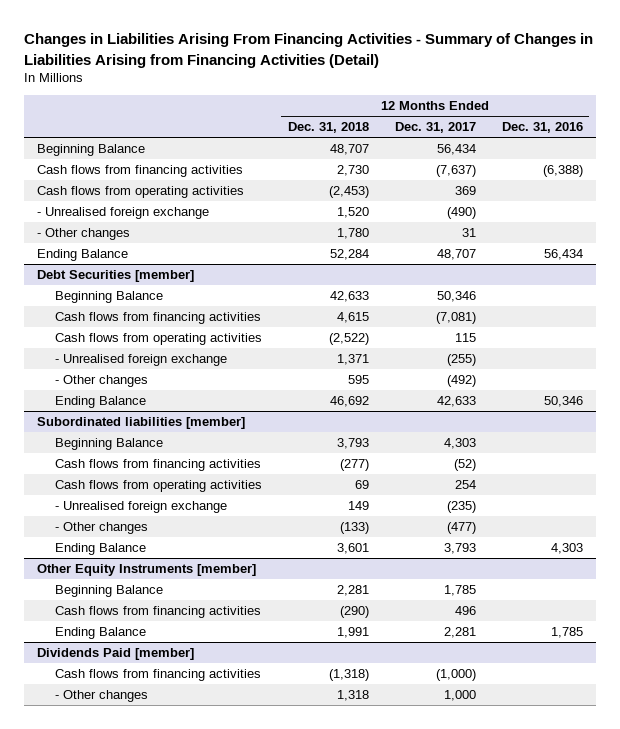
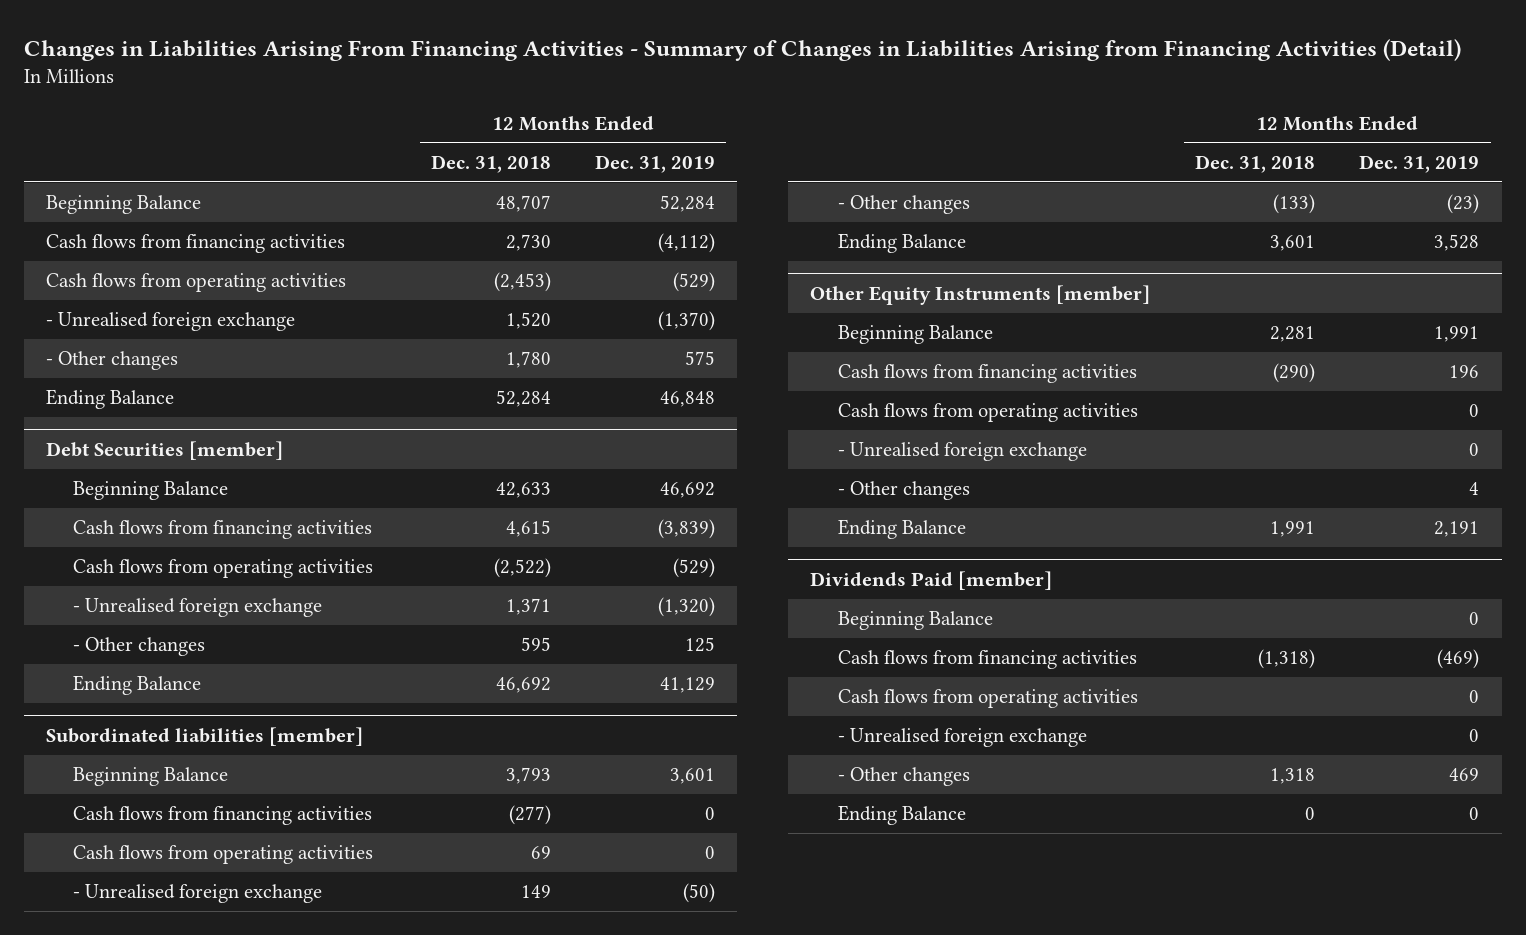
[394,122,476,134] Dec. 31, 2017 -> none
[501,122,583,134] Dec. 31, 2016 -> none
none -> [595,154,716,173] Dec. 31, 2019
none -> [837,403,1138,423] Cash flows from operating activities
none -> [837,442,1087,462] - Unrealised foreign exchange
none -> [837,481,970,501] - Other changes
none -> [837,611,993,631] Beginning Balance
none -> [837,689,1138,709] Cash flows from operating activities
none -> [837,728,1087,748] - Unrealised foreign exchange
none -> [837,805,966,826] Ending Balance

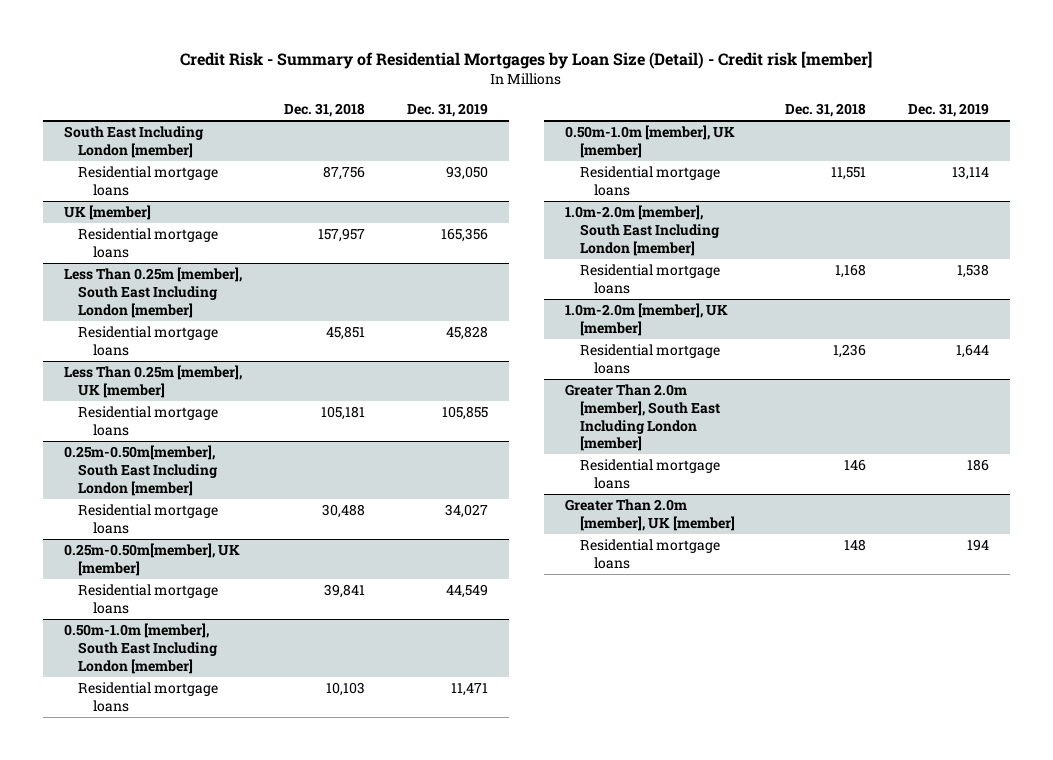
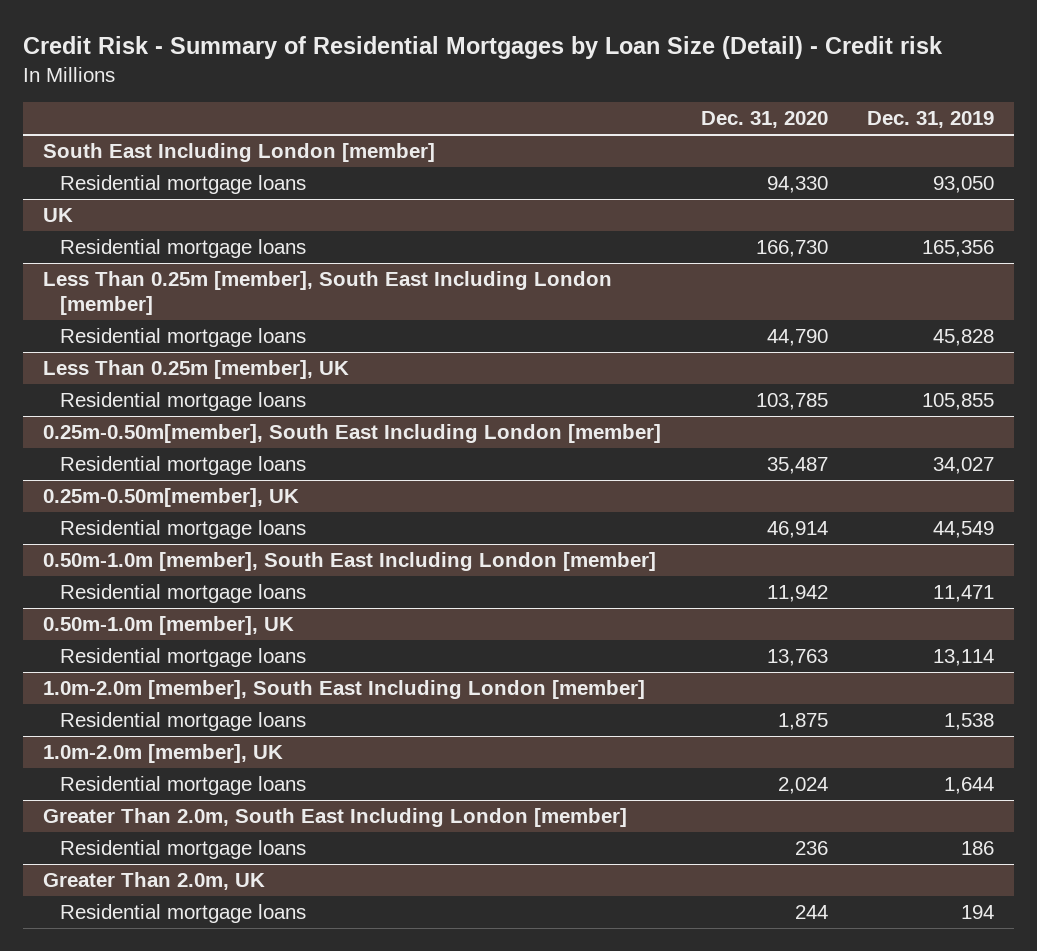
[180,50,873,69] Credit Risk - Summary of Residential Mortgages by Loan Size (Detail) - Credit risk [member] -> [22,36,943,60] Credit Risk - Summary of Residential Mortgages by Loan Size (Detail) - Credit risk
[283,102,365,117] Dec. 31, 2018 -> none
none -> [700,111,828,129] Dec. 31, 2020
[63,205,151,221] UK [member] -> [42,207,73,222] UK
[63,365,242,398] Less Than 0.25m [member], UK [member] -> [42,359,349,379] Less Than 0.25m [member], UK
[63,543,240,576] 0.25m-0.50m[member], UK [member] -> [42,487,299,507] 0.25m-0.50m[member], UK
[565,125,736,158] 0.50m-1.0m [member], UK [member] -> [42,615,294,635] 0.50m-1.0m [member], UK
[565,303,729,336] 1.0m-2.0m [member], UK [member] -> [42,743,283,763] 1.0m-2.0m [member], UK
[565,384,720,452] Greater Than 2.0m [member], South East Including London [member] -> [42,807,627,827] Greater Than 2.0m, South East Including London [member]
[565,499,735,531] Greater Than 2.0m [member], UK [member] -> [42,871,265,890] Greater Than 2.0m, UK

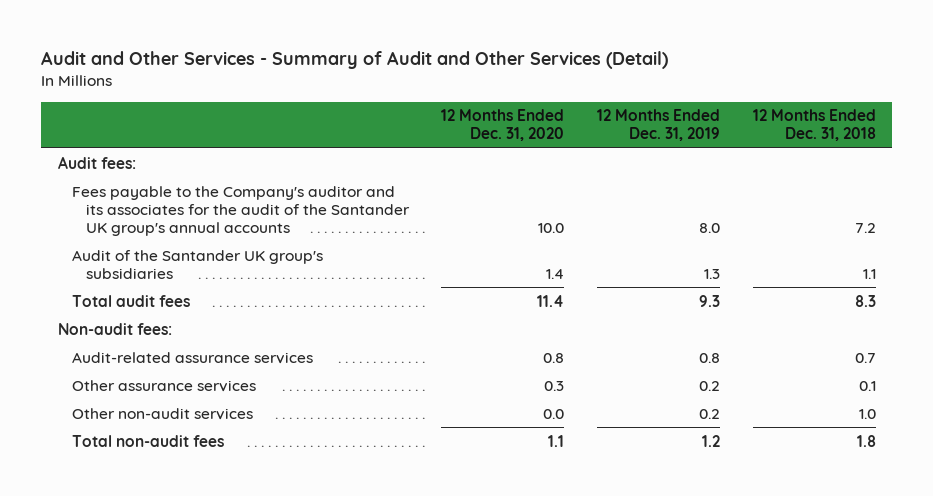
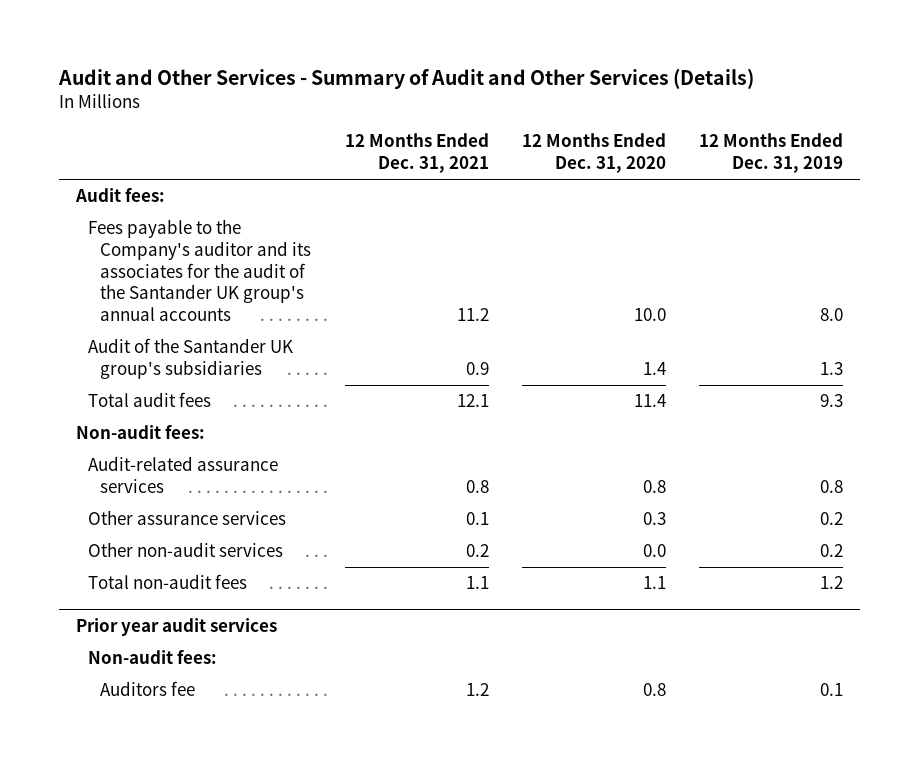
[41,51,669,70] Audit and Other Services - Summary of Audit and Other Services (Detail) -> [58,68,755,90] Audit and Other Services - Summary of Audit and Other Services (Details)
[752,109,876,142] 12 Months Ended Dec. 31, 2018 -> none
none -> [344,133,489,174] 12 Months Ended Dec. 31, 2021
none -> [75,618,277,637] Prior year audit services
none -> [87,650,217,665] Non-audit fees:
none -> [100,681,196,697] Auditors fee

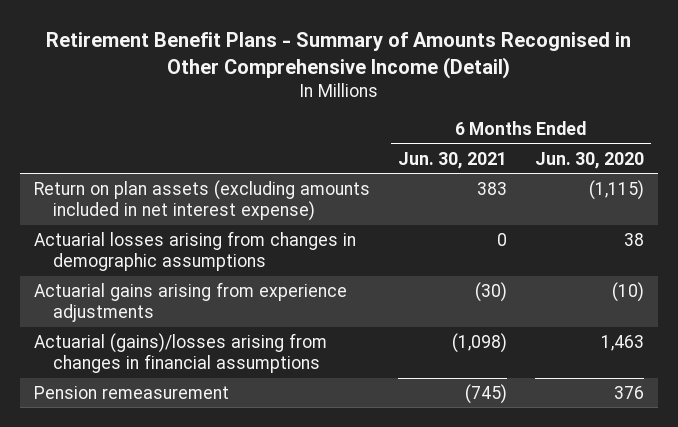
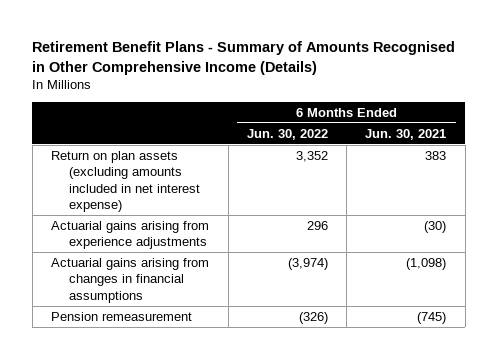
[45,31,631,79] Retirement Benefit Plans - Summary of Amounts Recognised in Other Comprehensive Income (Detail) -> [32,41,456,76] Retirement Benefit Plans - Summary of Amounts Recognised in Other Comprehensive Income (Details)
[535,151,645,169] Jun. 30, 2020 -> none
none -> [246,128,328,140] Jun. 30, 2022
[33,230,356,272] Actuarial losses arising from changes in demographic assumptions -> none
[33,332,327,374] Actuarial (gains)/losses arising from changes in financial assumptions -> [51,257,210,303] Actuarial gains arising from changes in financial assumptions

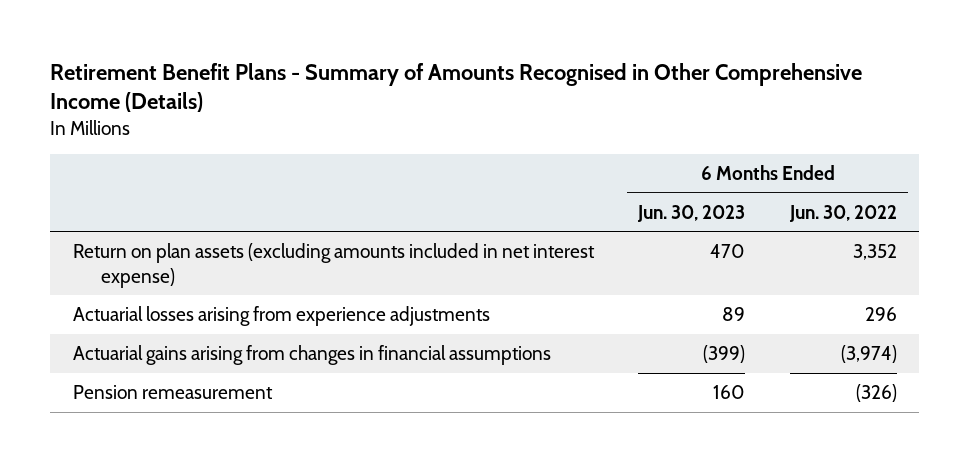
[365,128,447,140] Jun. 30, 2021 -> none
none -> [637,204,746,222] Jun. 30, 2023
[51,220,210,250] Actuarial gains arising from experience adjustments -> [72,305,490,326] Actuarial losses arising from experience adjustments

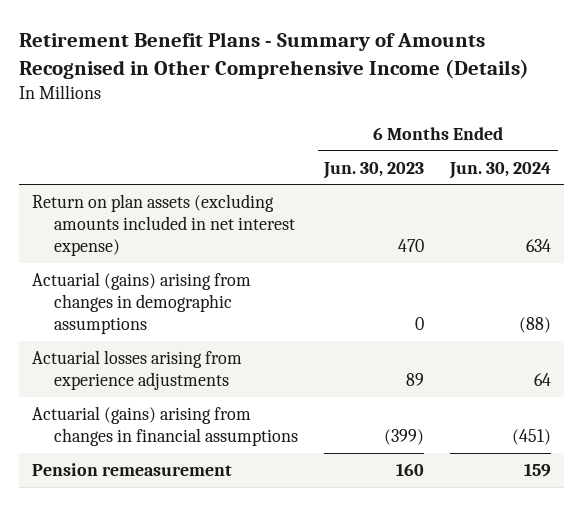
[788,204,897,222] Jun. 30, 2022 -> none
none -> [449,161,552,179] Jun. 30, 2024
none -> [31,272,251,334] Actuarial (gains) arising from changes in demographic assumptions
[72,344,551,365] Actuarial gains arising from changes in financial assumptions -> [31,406,299,446] Actuarial (gains) arising from changes in financial assumptions

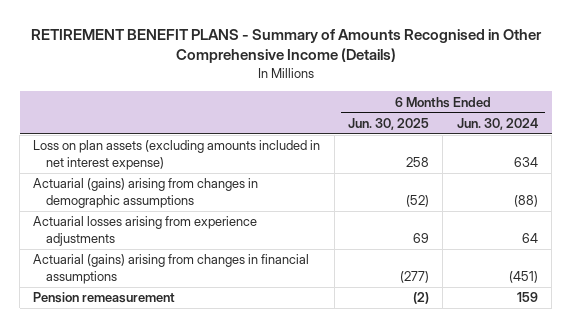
[18,31,529,79] Retirement Benefit Plans - Summary of Amounts Recognised in Other Comprehensive Income (Details) -> [30,28,542,64] RETIREMENT BENEFIT PLANS - Summary of Amounts Recognised in Other Comprehensive Income (Details)
[323,161,425,179] Jun. 30, 2023 -> none
none -> [348,117,430,130] Jun. 30, 2025
[31,194,296,256] Return on plan assets (excluding amounts included in net interest expense) -> [33,140,321,171] Loss on plan assets (excluding amounts included in net interest expense)

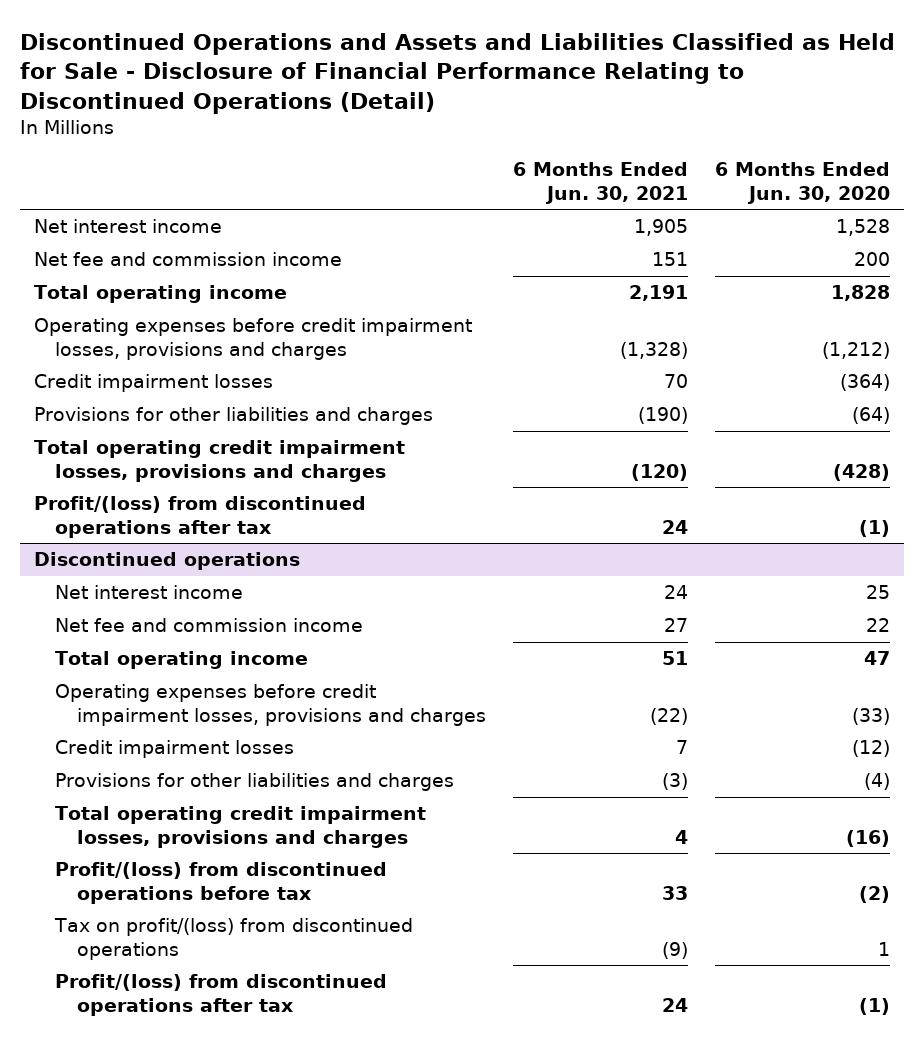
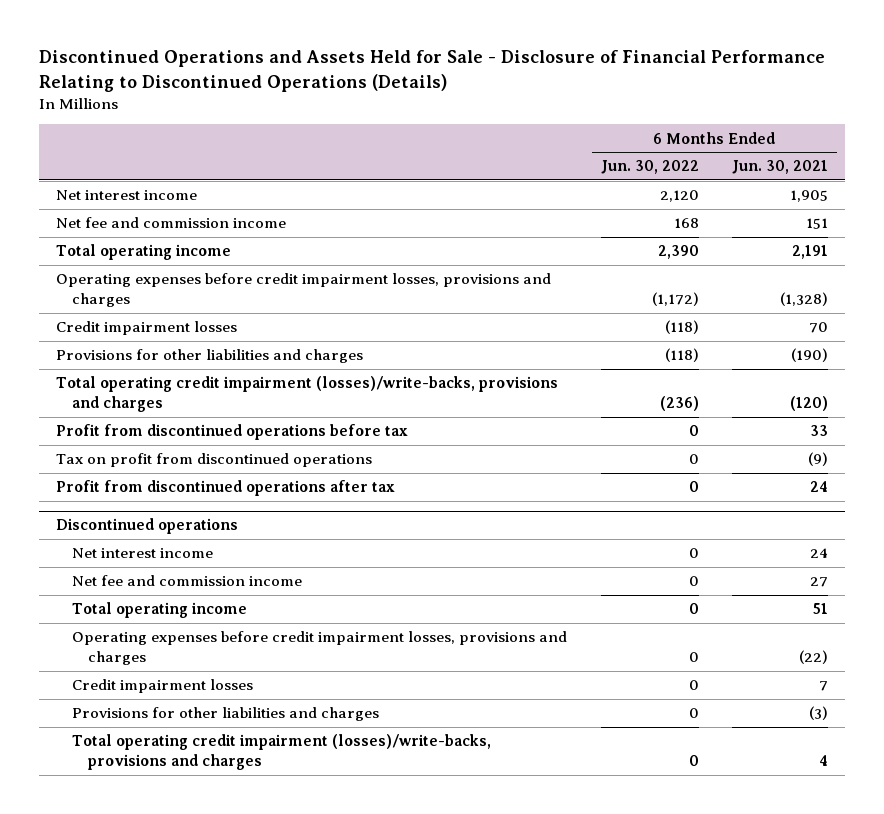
[20,32,896,114] Discontinued Operations and Assets and Liabilities Classified as Held for Sale - Disclosure of Financial Performance Relating to Discontinued Operations (Detail) -> [39,50,826,92] Discontinued Operations and Assets Held for Sale - Disclosure of Financial Performance Relating to Discontinued Operations (Details)
[715,162,891,204] 6 Months Ended Jun. 30, 2020 -> none
none -> [600,160,699,175] Jun. 30, 2022
[33,440,405,482] Total operating credit impairment losses, provisions and charges -> [55,376,558,413] Total operating credit impairment (losses)/write-backs, provisions and charges
none -> [55,424,408,441] Profit from discontinued operations before tax
none -> [55,453,372,468] Tax on profit from discontinued operations
[33,496,366,538] Profit/(loss) from discontinued operations after tax -> [55,480,395,497] Profit from discontinued operations after tax
[55,862,388,904] Profit/(loss) from discontinued operations before tax -> none
[54,918,414,960] Tax on profit/(loss) from discontinued operations -> none
[55,974,388,1016] Profit/(loss) from discontinued operations after tax -> none
[55,806,427,848] Total operating credit impairment losses, provisions and charges -> [72,734,492,771] Total operating credit impairment (losses)/write-backs, provisions and charges

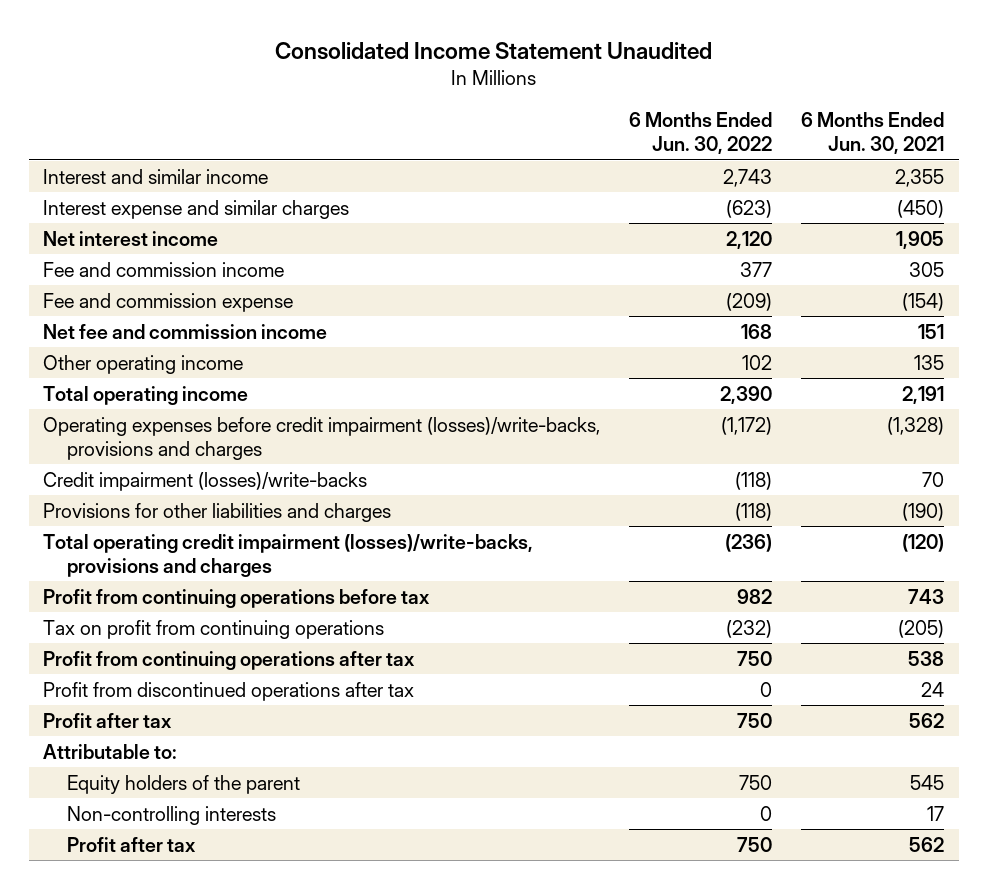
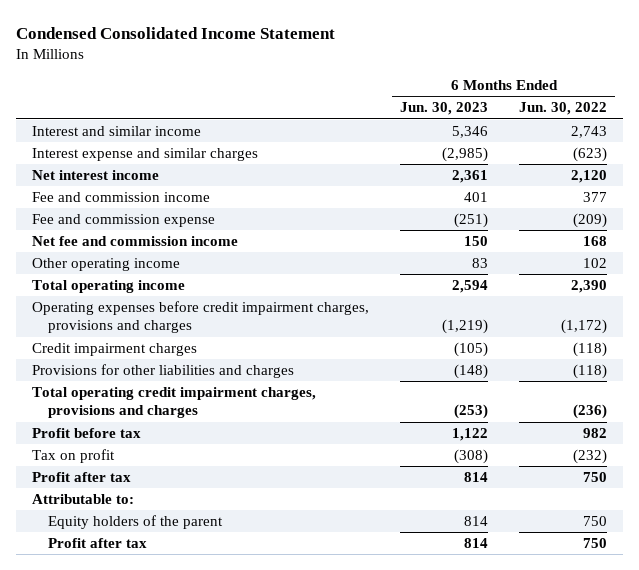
[274,41,712,60] Consolidated Income Statement Unaudited -> [16,27,336,40] Condensed Consolidated Income Statement
[801,112,945,155] 6 Months Ended Jun. 30, 2021 -> none
none -> [400,102,489,116] Jun. 30, 2023
[43,416,601,460] Operating expenses before credit impairment (losses)/write-backs, provisions and charges -> [31,300,369,334] Operating expenses before credit impairment charges, provisions and charges
[43,471,368,491] Credit impairment (losses)/write-backs -> [31,342,197,356] Credit impairment charges
[43,650,416,670] Profit from continuing operations after tax -> none
[43,681,415,701] Profit from discontinued operations after tax -> none
[43,533,534,577] Total operating credit impairment (losses)/write-backs, provisions and charges -> [31,386,316,419] Total operating credit impairment charges, provisions and charges
[43,588,431,608] Profit from continuing operations before tax -> [31,427,141,438] Profit before tax
[43,619,385,639] Tax on profit from continuing operations -> [31,448,115,463] Tax on profit
[67,805,277,825] Non-controlling interests -> none

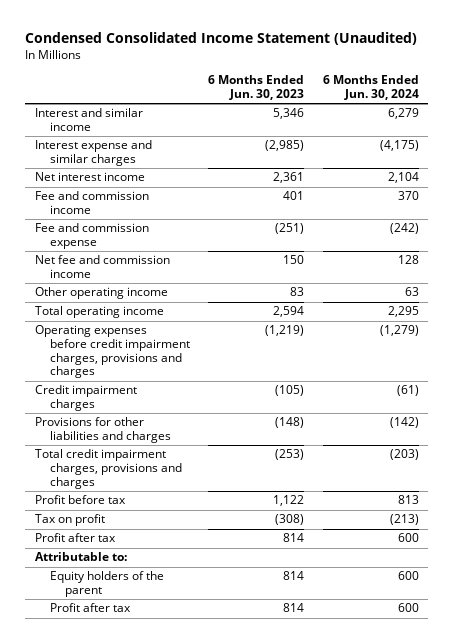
[16,27,336,40] Condensed Consolidated Income Statement -> [25,32,418,46] Condensed Consolidated Income Statement (Unaudited)
[519,102,608,116] Jun. 30, 2022 -> none
none -> [323,75,420,101] 6 Months Ended Jun. 30, 2024
[31,386,316,419] Total operating credit impairment charges, provisions and charges -> [34,449,182,489] Total credit impairment charges, provisions and charges

